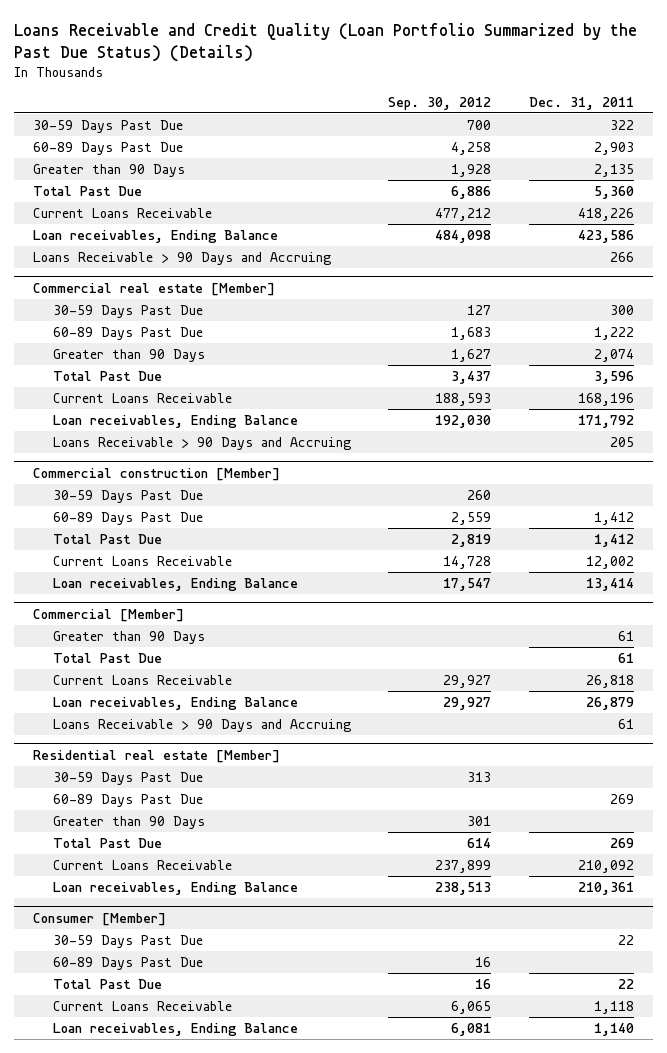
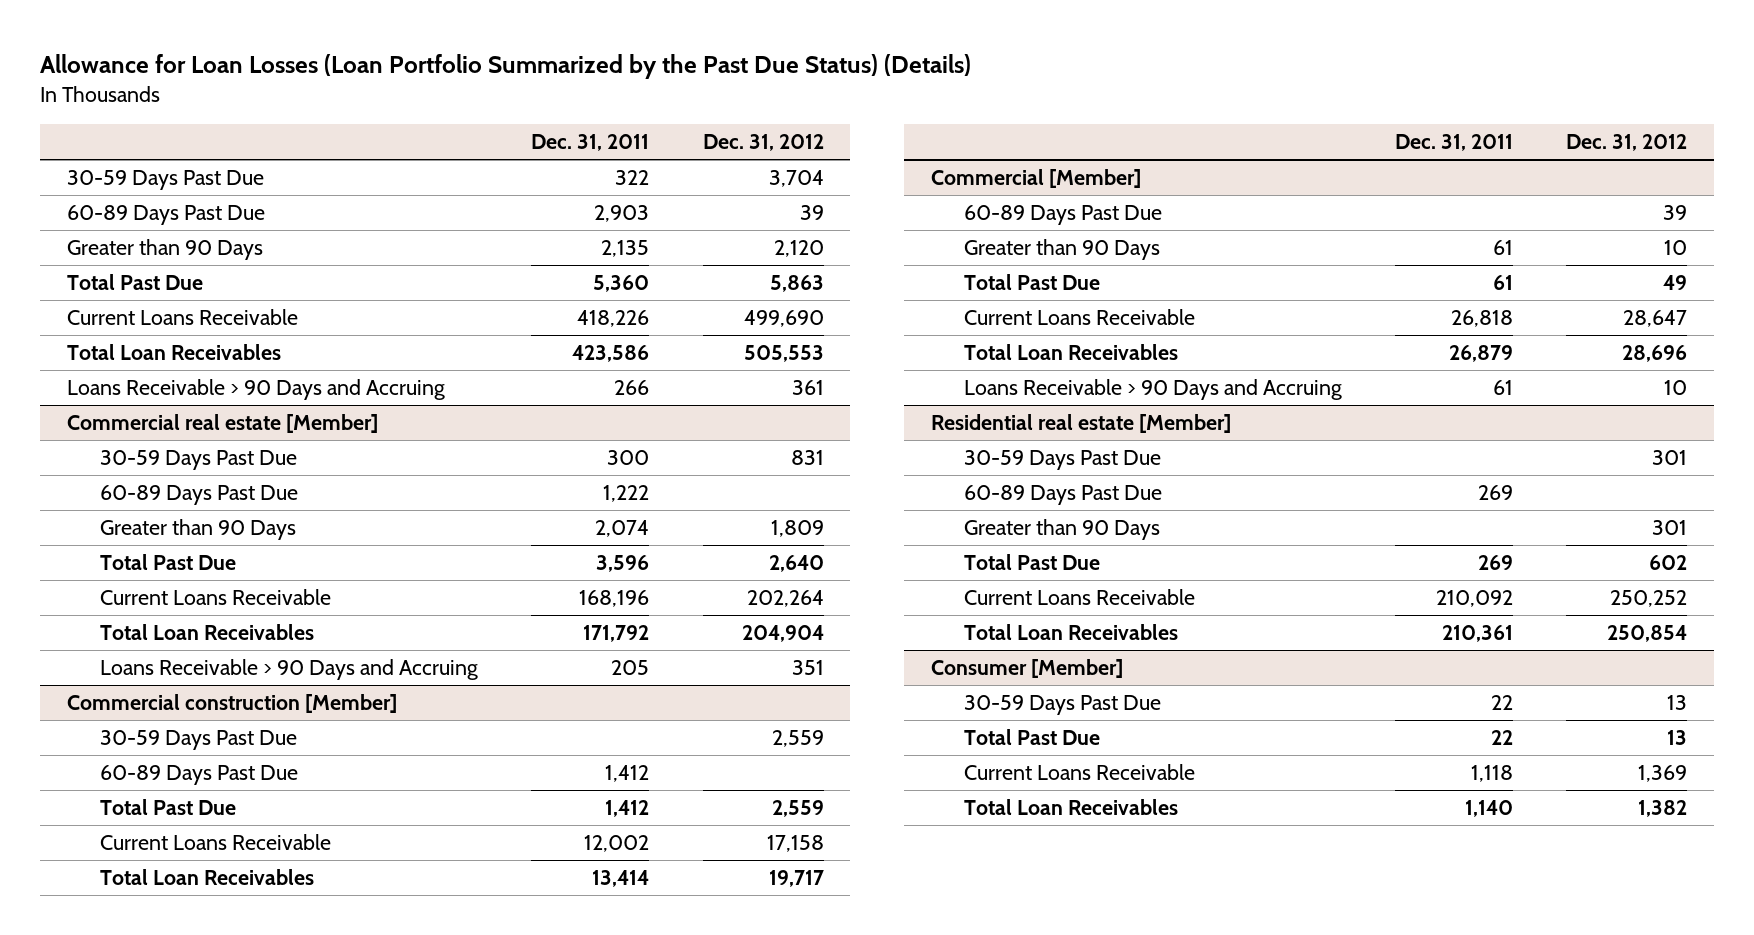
[13,22,637,62] Loans Receivable and Credit Quality (Loan Portfolio Summarized by the Past Due Status) (Details) -> [40,54,972,80] Allowance for Loan Losses (Loan Portfolio Summarized by the Past Due Status) (Details)
[388,96,492,110] Sep. 30, 2012 -> none
none -> [702,133,824,151] Dec. 31, 2012
[32,229,278,243] Loan receivables, Ending Balance -> [66,344,281,361] Total Loan Receivables
[52,414,298,428] Loan receivables, Ending Balance -> [99,624,314,641] Total Loan Receivables
[52,577,298,591] Loan receivables, Ending Balance -> [99,869,314,886] Total Loan Receivables
none -> [963,205,1162,226] 60-89 Days Past Due
[52,696,298,710] Loan receivables, Ending Balance -> [963,344,1178,361] Total Loan Receivables
[52,881,298,895] Loan receivables, Ending Balance -> [963,624,1178,641] Total Loan Receivables
[52,956,203,970] 60-89 Days Past Due -> none
[52,1022,298,1036] Loan receivables, Ending Balance -> [963,799,1178,816] Total Loan Receivables

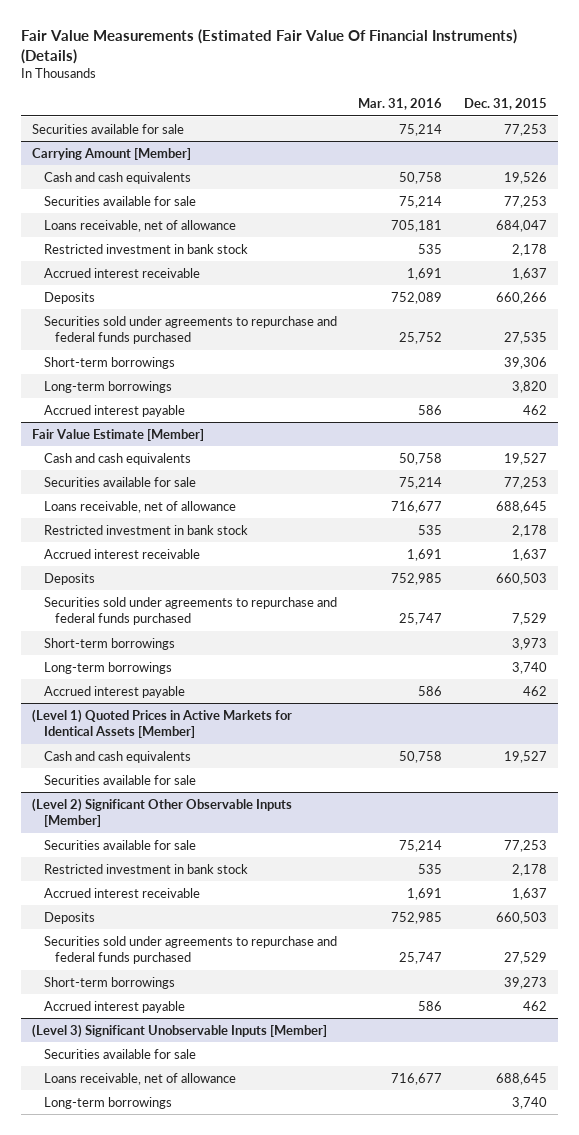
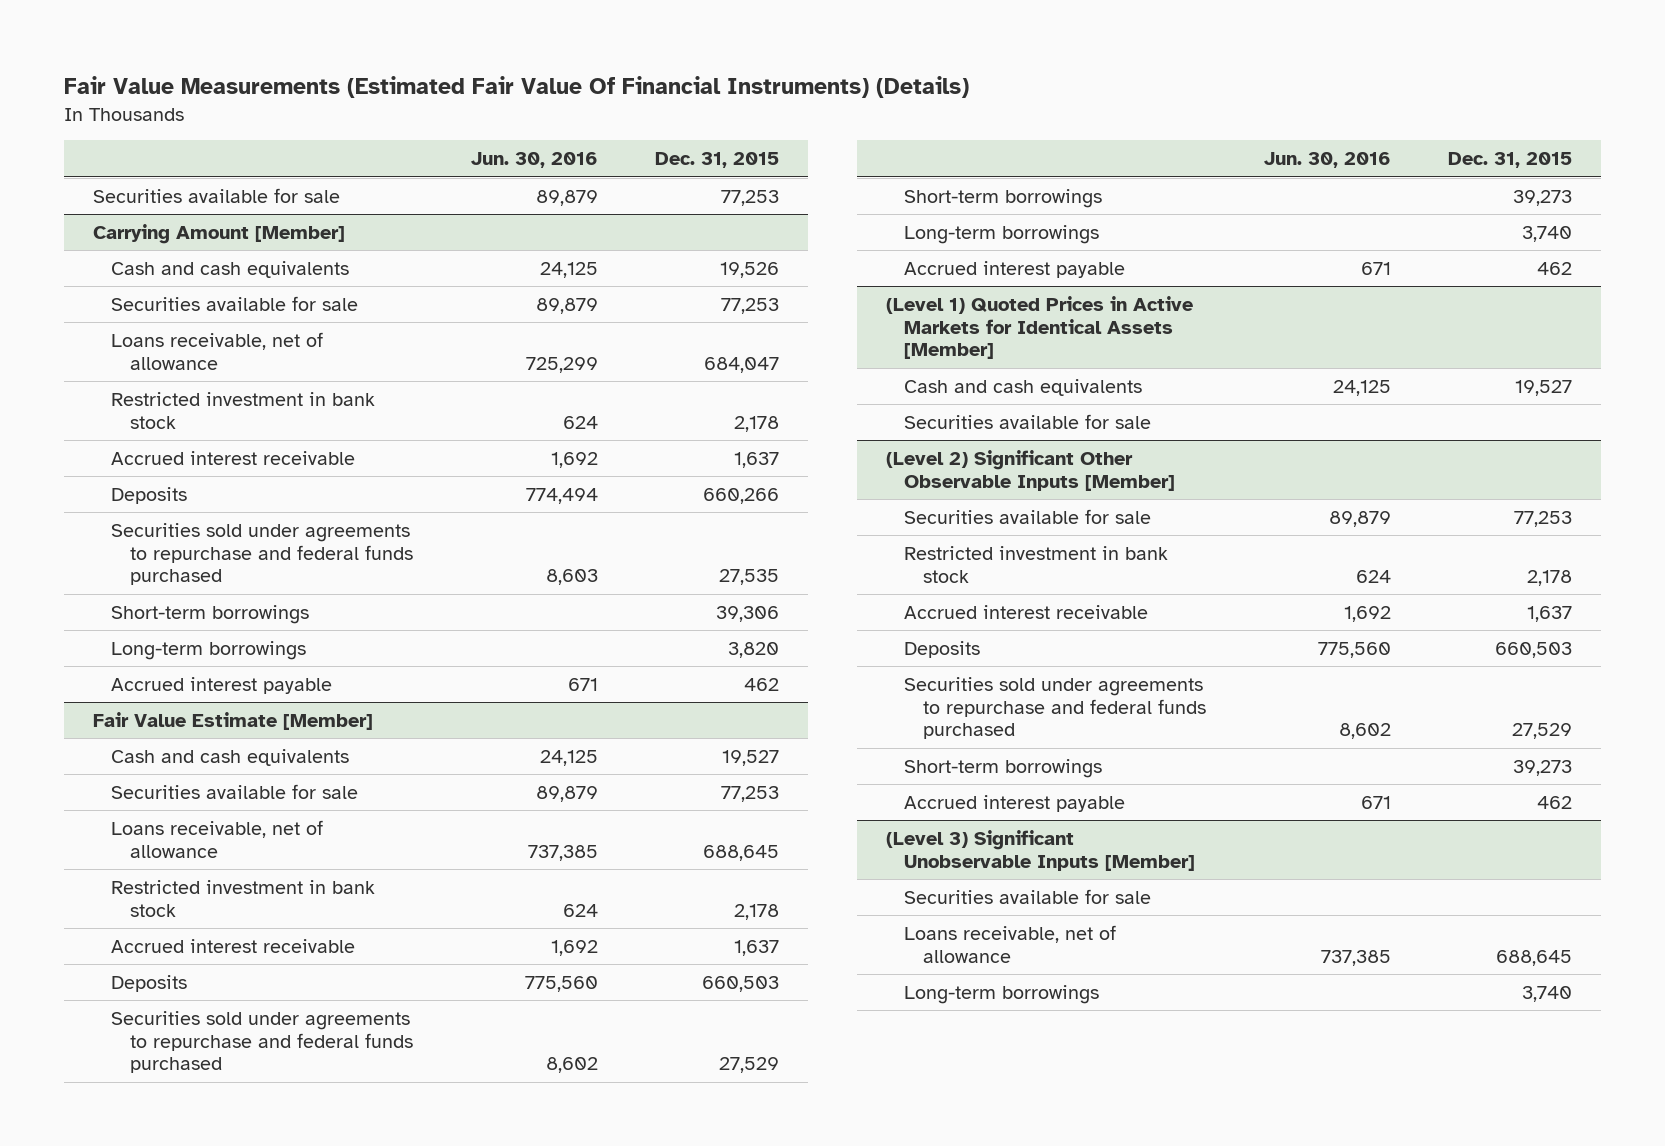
[358,97,443,110] Mar. 31, 2016 -> none
none -> [470,152,598,169] Jun. 30, 2016
[512,613,548,626] 7,529 -> [719,1057,780,1074] 27,529
[512,637,548,650] 3,973 -> [1513,189,1573,206] 39,273

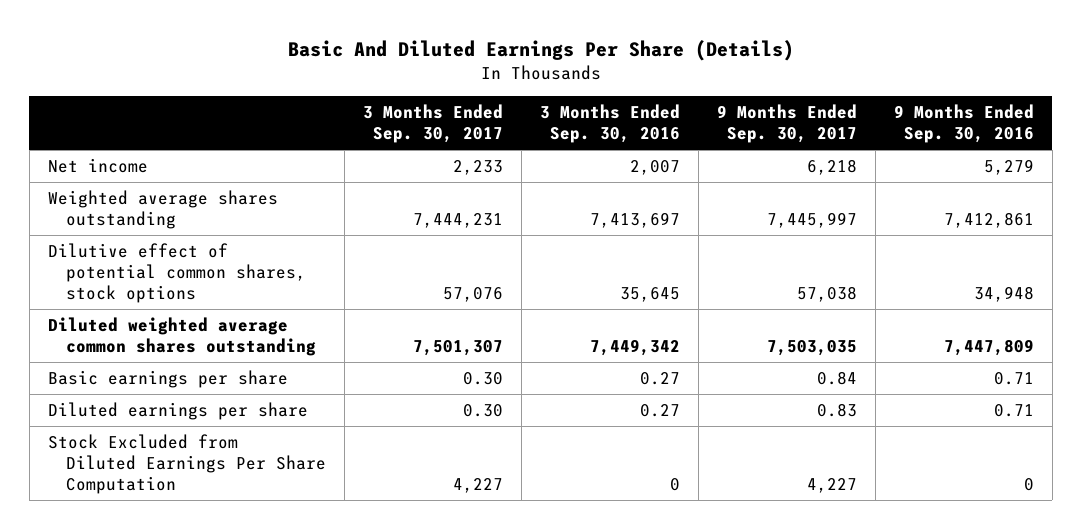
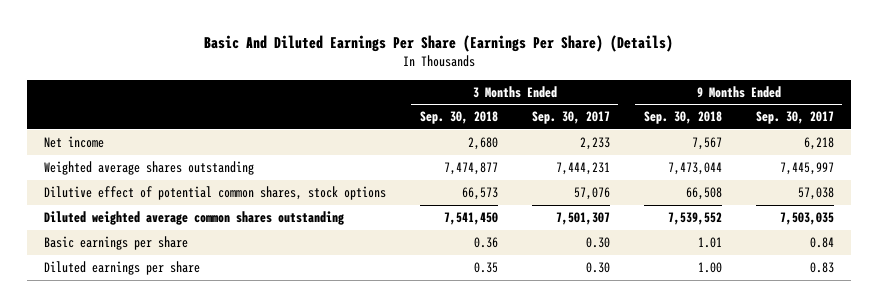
[287,40,794,62] Basic And Diluted Earnings Per Share (Details) -> [203,34,673,52] Basic And Diluted Earnings Per Share (Earnings Per Share) (Details)
[539,104,680,144] 3 Months Ended Sep. 30, 2016 -> none
[893,104,1034,144] 9 Months Ended Sep. 30, 2016 -> none
none -> [419,111,498,125] Sep. 30, 2018
none -> [643,111,722,125] Sep. 30, 2018
[48,434,326,494] Stock Excluded from Diluted Earnings Per Share Computation -> none

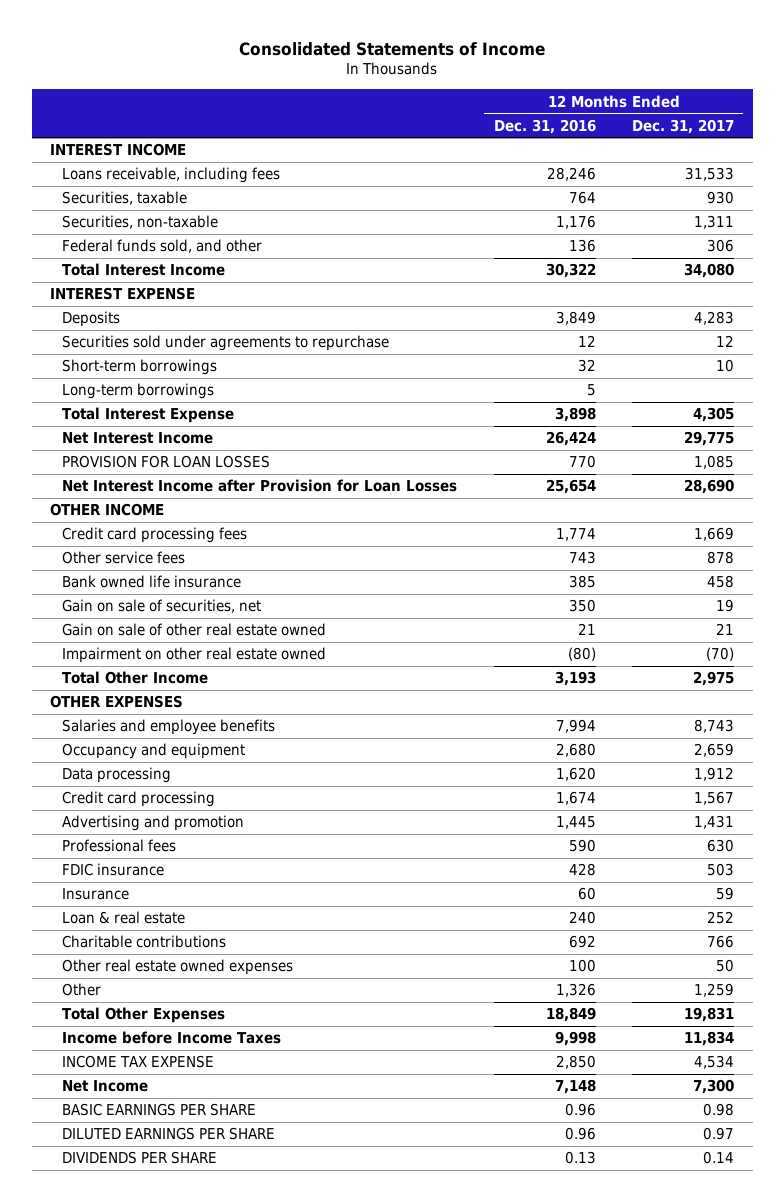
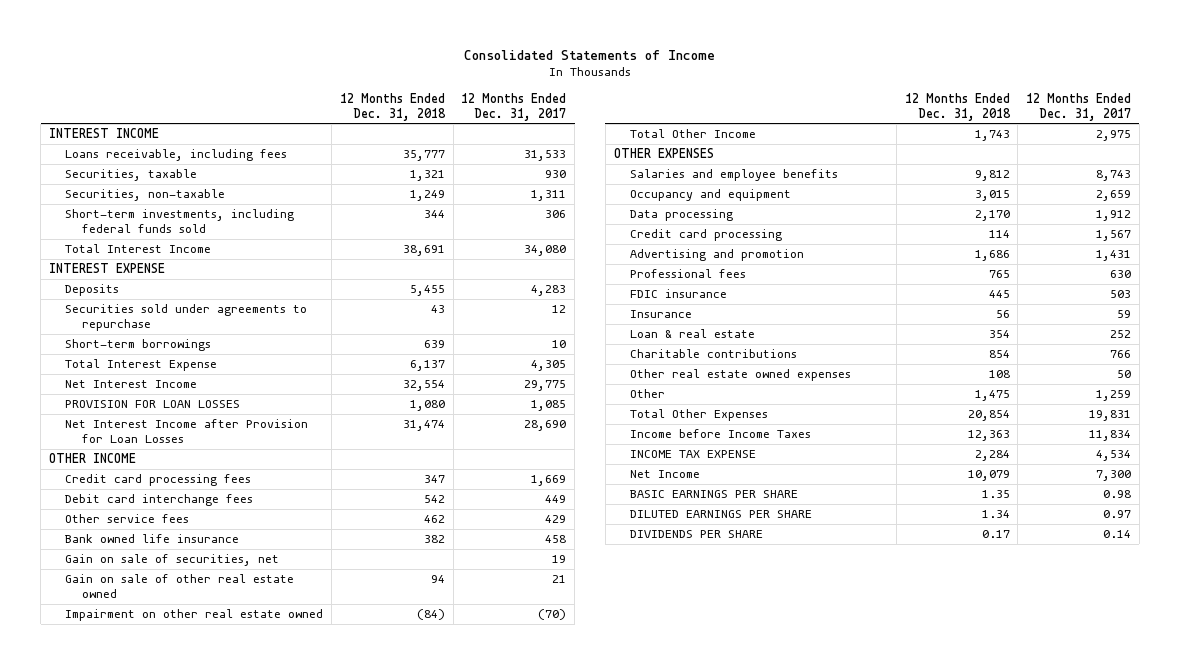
[493,118,596,134] Dec. 31, 2016 -> none
none -> [339,92,446,121] 12 Months Ended Dec. 31, 2018
[61,239,262,254] Federal funds sold, and other -> [65,209,295,234] Short-term investments, including federal funds sold
[61,383,214,400] Long-term borrowings -> none
none -> [65,494,254,507] Debit card interchange fees
[707,551,735,565] 878 -> [545,515,567,524] 429

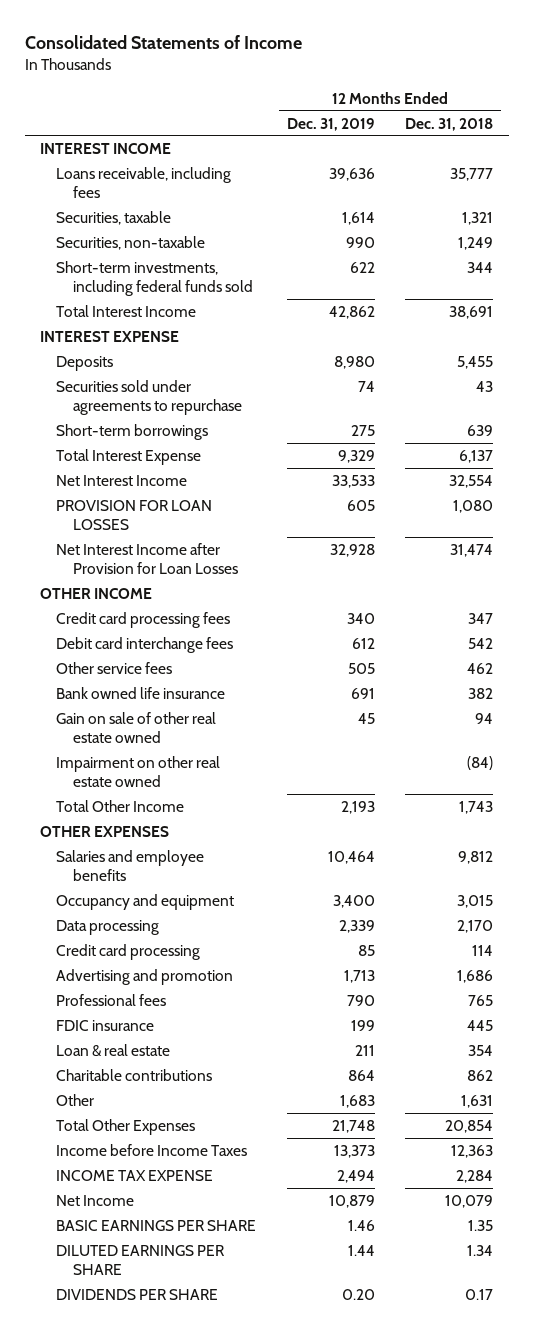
[461,92,567,121] 12 Months Ended Dec. 31, 2017 -> none
none -> [286,117,375,131] Dec. 31, 2019
[65,554,280,567] Gain on sale of securities, net -> none
[630,310,693,319] Insurance -> none
[630,369,852,382] Other real estate owned expenses -> none
[988,350,1010,359] 854 -> [467,1069,494,1081] 862
[974,390,1010,402] 1,475 -> [461,1094,494,1108] 1,631

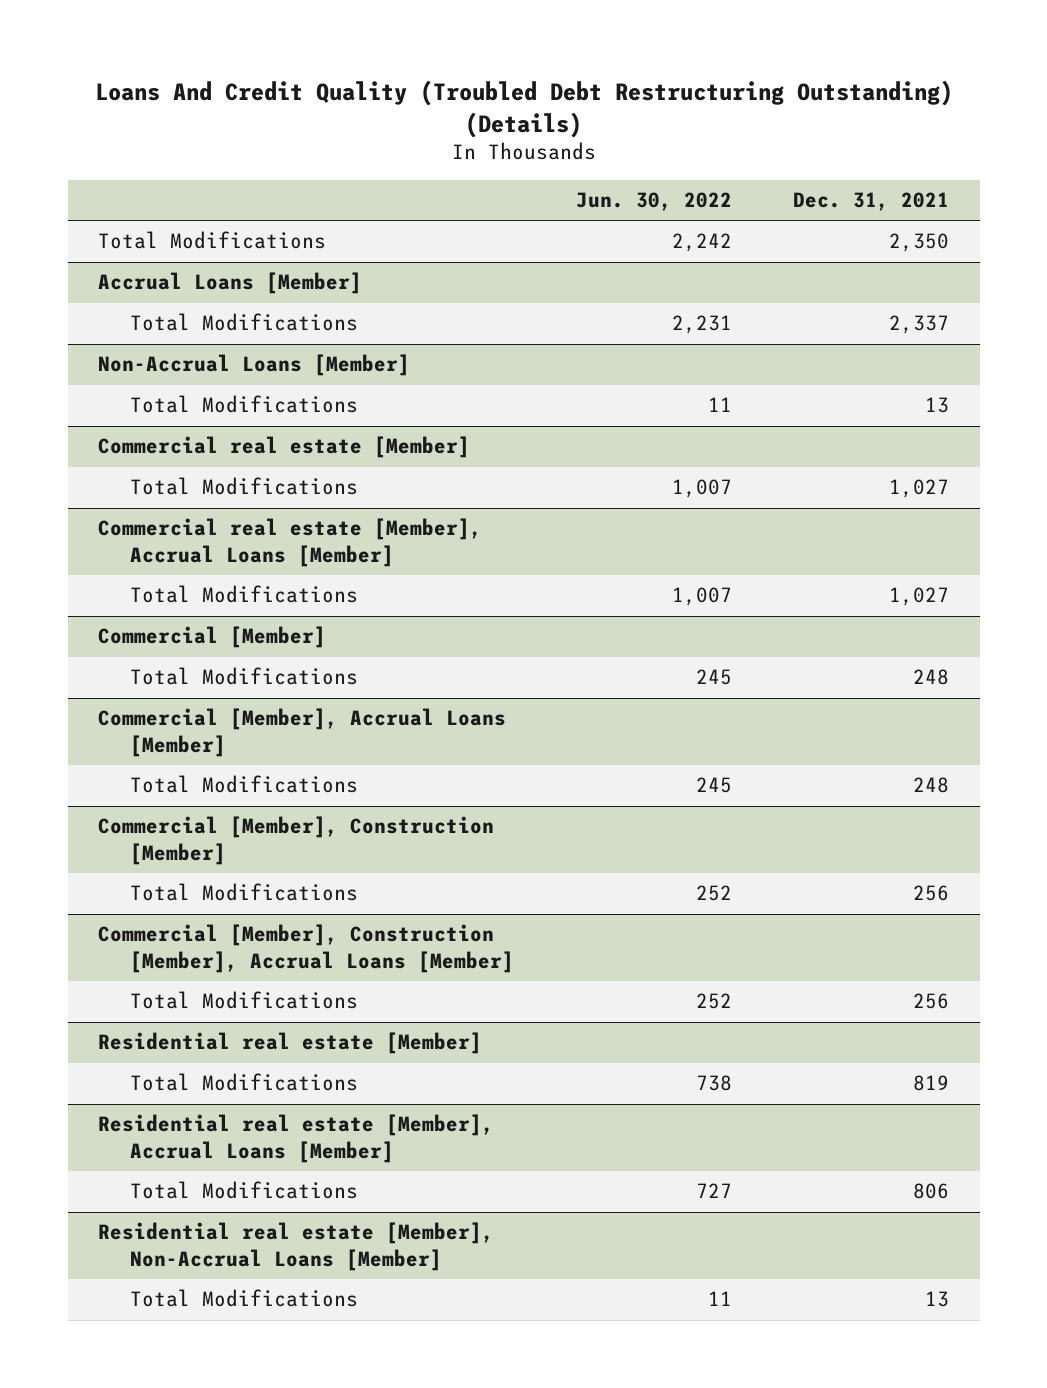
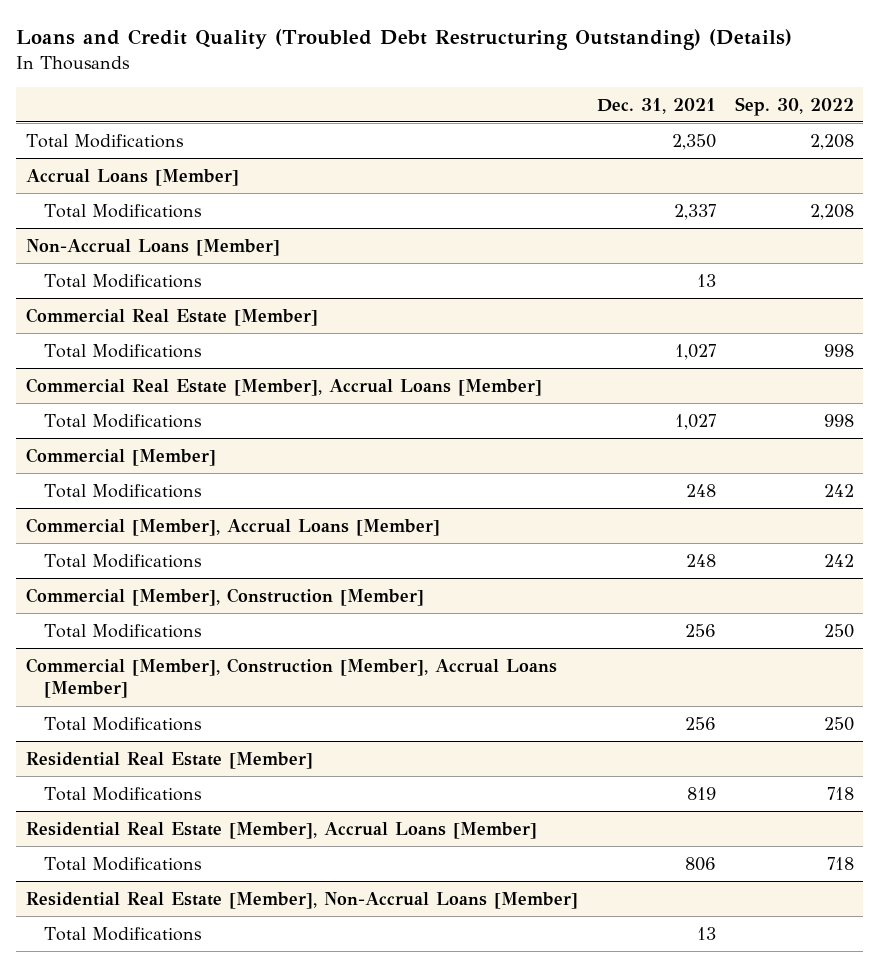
[94,79,953,138] Loans And Credit Quality (Troubled Debt Restructuring Outstanding) (Details) -> [16,29,793,51] Loans and Credit Quality (Troubled Debt Restructuring Outstanding) (Details)
[575,192,732,212] Jun. 30, 2022 -> none
none -> [734,96,854,116] Sep. 30, 2022
[98,436,471,459] Commercial real estate [Member] -> [25,307,318,326] Commercial Real Estate [Member]
[98,518,483,568] Commercial real estate [Member], Accrual Loans [Member] -> [25,377,542,396] Commercial Real Estate [Member], Accrual Loans [Member]
[98,1032,483,1055] Residential real estate [Member] -> [25,751,313,769] Residential Real Estate [Member]
[98,1114,495,1164] Residential real estate [Member], Accrual Loans [Member] -> [25,821,537,839] Residential Real Estate [Member], Accrual Loans [Member]
[98,1222,495,1272] Residential real estate [Member], Non-Accrual Loans [Member] -> [25,891,578,909] Residential Real Estate [Member], Non-Accrual Loans [Member]

